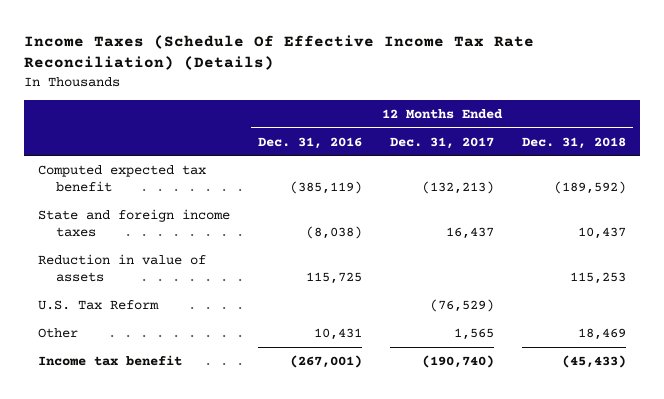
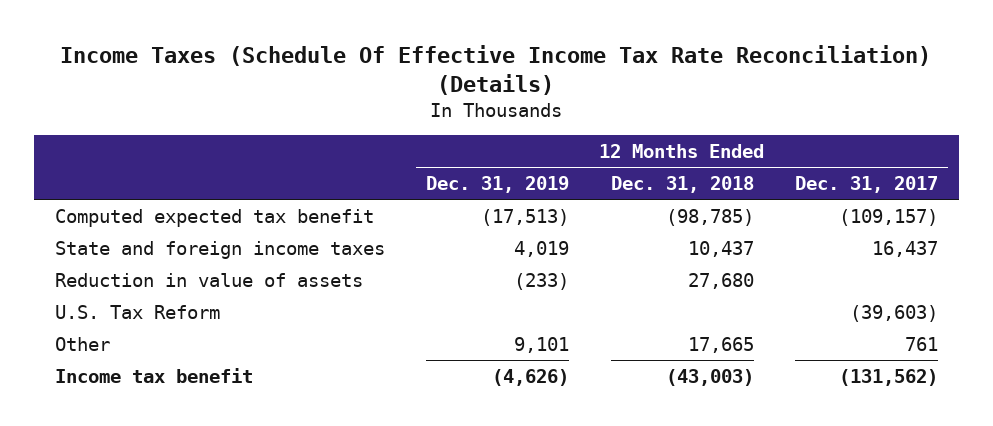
[257,136,362,149] Dec. 31, 2016 -> none
none -> [426,176,570,194] Dec. 31, 2019
[421,181,494,195] (132,213) -> [838,208,938,226] (109,157)
[553,181,626,195] (189,592) -> [665,208,754,226] (98,785)
[569,272,626,285] 115,253 -> [687,272,754,289] 27,680
[429,298,494,312] (76,529) -> [849,304,938,322] (39,603)
[453,327,494,340] 1,565 -> [904,336,938,351] 761
[577,327,626,340] 18,469 -> [687,336,754,353] 17,665
[421,354,494,368] (190,740) -> [838,368,938,386] (131,562)
[561,354,626,368] (45,433) -> [665,368,754,386] (43,003)

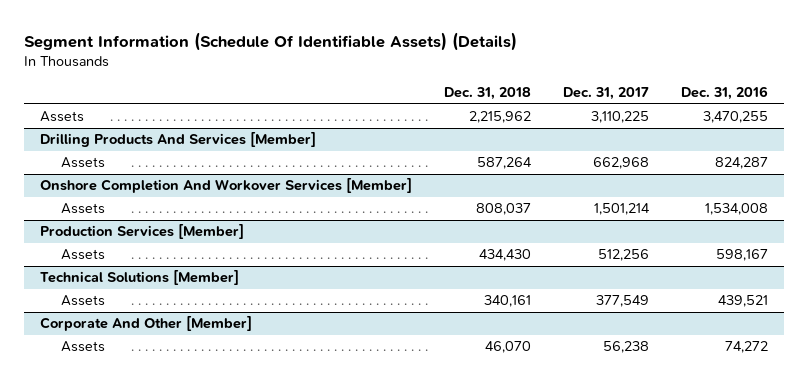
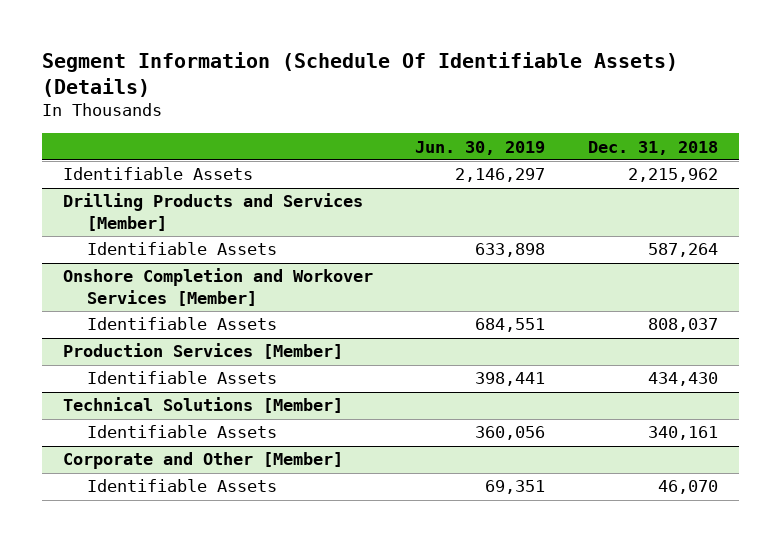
[563,86,650,100] Dec. 31, 2017 -> none
[681,85,769,100] Dec. 31, 2016 -> none
none -> [415,140,546,155] Jun. 30, 2019
[40,111,85,123] Assets -> [62,167,253,181] Identifiable Assets
[40,132,317,148] Drilling Products And Services [Member] -> [62,193,363,231] Drilling Products and Services [Member]
[61,157,106,169] Assets -> [87,242,278,256] Identifiable Assets
[40,178,413,194] Onshore Completion And Workover Services [Member] -> [62,268,373,306] Onshore Completion and Workover Services [Member]
[61,203,106,215] Assets -> [87,317,278,331] Identifiable Assets
[61,249,106,261] Assets -> [87,371,278,385] Identifiable Assets
[61,295,106,307] Assets -> [87,425,278,439] Identifiable Assets
[40,316,253,332] Corporate And Other [Member] -> [62,452,343,470] Corporate and Other [Member]
[61,341,106,353] Assets -> [87,479,278,493] Identifiable Assets

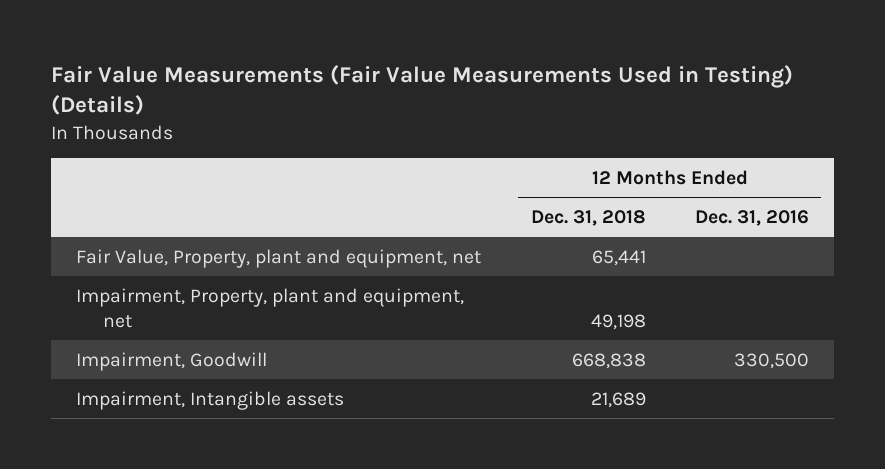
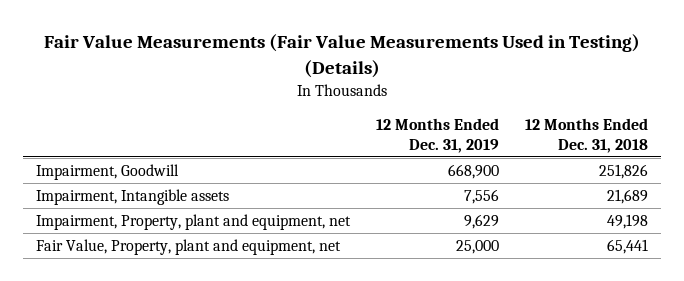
[694,210,809,227] Dec. 31, 2016 -> none
none -> [375,117,499,154] 12 Months Ended Dec. 31, 2019
[571,352,646,369] 668,838 -> [598,163,648,179] 251,826
[76,287,465,329] Impairment, Property, plant and equipment, net -> [36,213,352,230] Impairment, Property, plant and equipment, net
[76,248,482,268] Fair Value, Property, plant and equipment, net -> [36,238,342,255] Fair Value, Property, plant and equipment, net

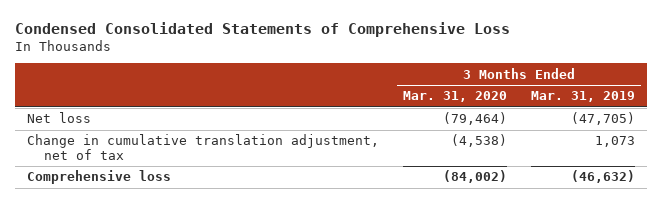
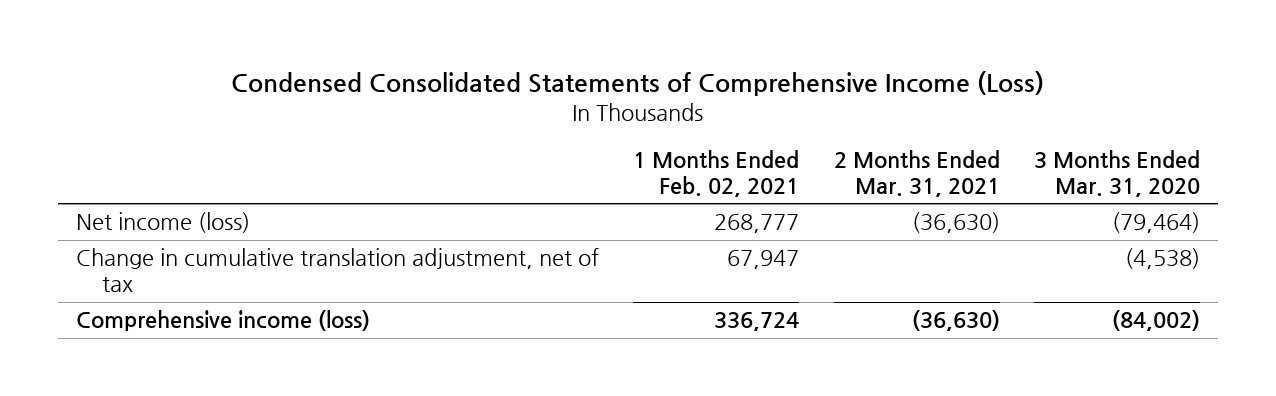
[14,21,510,37] Condensed Consolidated Statements of Comprehensive Loss -> [231,71,1045,97] Condensed Consolidated Statements of Comprehensive Income (Loss)
[531,91,636,103] Mar. 31, 2019 -> none
none -> [633,149,800,197] 1 Months Ended Feb. 02, 2021
none -> [833,149,1000,197] 2 Months Ended Mar. 31, 2021
[26,112,91,124] Net loss -> [75,212,250,234] Net income (loss)
[26,170,171,185] Comprehensive loss -> [75,310,370,332] Comprehensive income (loss)

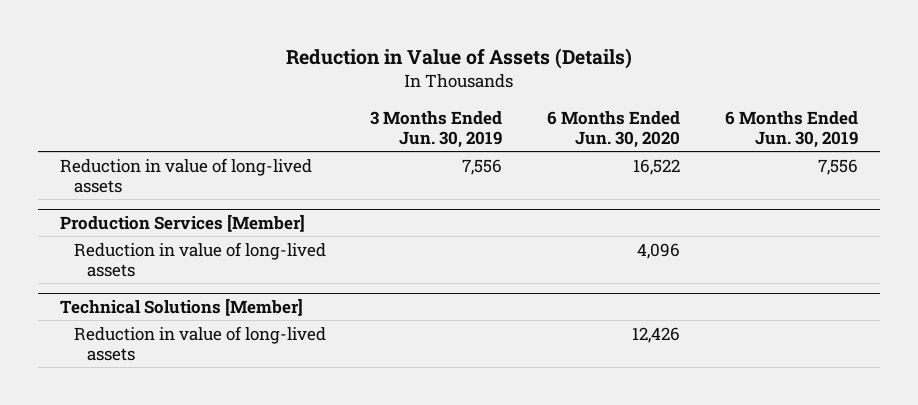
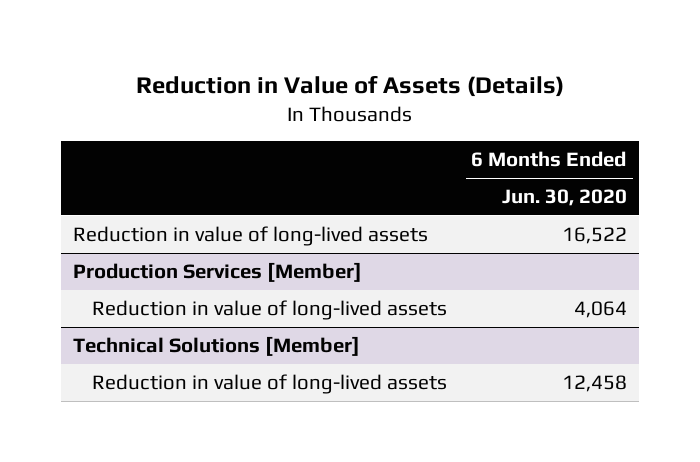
[370,110,503,148] 3 Months Ended Jun. 30, 2019 -> none
[724,110,858,148] 6 Months Ended Jun. 30, 2019 -> none
[636,242,680,259] 4,096 -> [573,301,627,319] 4,064
[631,326,680,343] 12,426 -> [561,375,627,393] 12,458

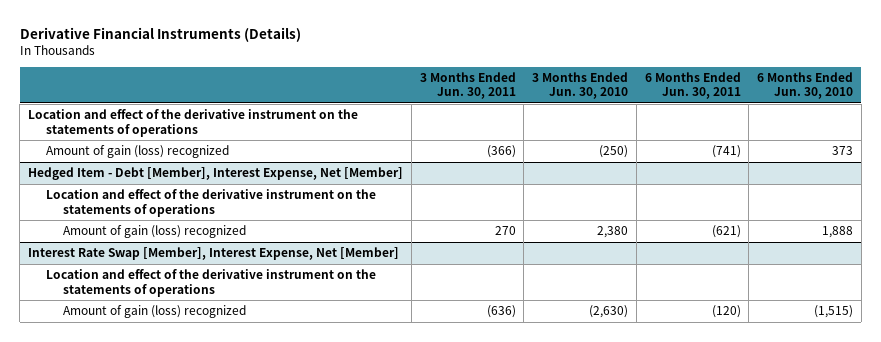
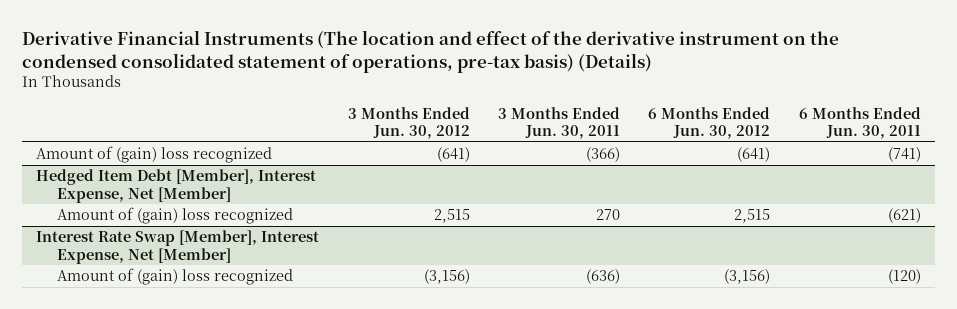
[19,26,301,42] Derivative Financial Instruments (Details) -> [21,29,839,73] Derivative Financial Instruments (The location and effect of the derivative instrument on the condensed consolidated statement of operations, pre-tax basis) (Details)
[532,71,629,100] 3 Months Ended Jun. 30, 2010 -> none
[757,71,854,100] 6 Months Ended Jun. 30, 2010 -> none
none -> [347,106,470,139] 3 Months Ended Jun. 30, 2012
none -> [648,106,771,139] 6 Months Ended Jun. 30, 2012
[28,109,359,137] Location and effect of the derivative instrument on the statements of operations -> none
[45,189,376,217] Location and effect of the derivative instrument on the statements of operations -> none
[45,145,229,159] Amount of gain (loss) recognized -> [36,146,273,164] Amount of (gain) loss recognized
[28,167,404,181] Hedged Item - Debt [Member], Interest Expense, Net [Member] -> [36,169,317,203] Hedged Item Debt [Member], Interest Expense, Net [Member]
[62,225,246,239] Amount of gain (loss) recognized -> [57,207,294,225] Amount of (gain) loss recognized
[45,269,376,297] Location and effect of the derivative instrument on the statements of operations -> none
[62,305,246,319] Amount of gain (loss) recognized -> [57,268,294,286] Amount of (gain) loss recognized

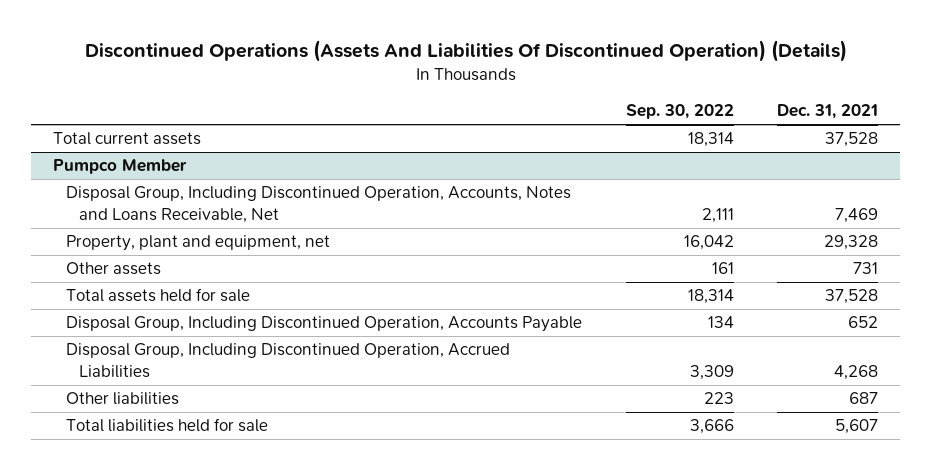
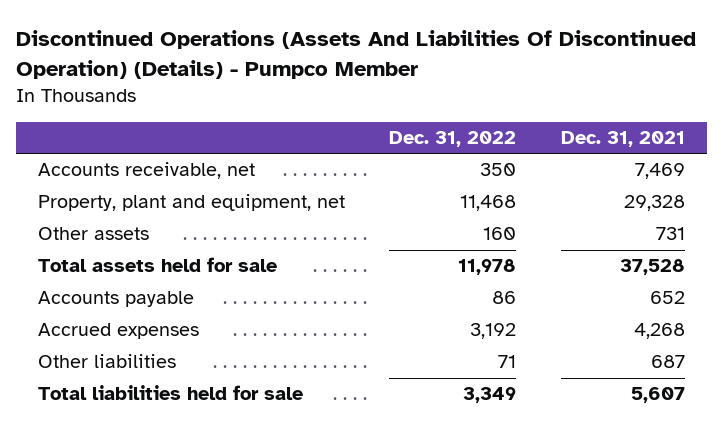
[84,40,847,63] Discontinued Operations (Assets And Liabilities Of Discontinued Operation) (Details) -> [16,30,697,80] Discontinued Operations (Assets And Liabilities Of Discontinued Operation) (Details) - Pumpco Member
[625,104,734,120] Sep. 30, 2022 -> none
none -> [389,130,517,147] Dec. 31, 2022
[53,132,202,146] Total current assets -> none
[53,159,188,175] Pumpco Member -> none
[66,186,572,224] Disposal Group, Including Discontinued Operation, Accounts, Notes and Loans Receivable, Net -> [38,162,256,180] Accounts receivable, net
[66,316,583,333] Disposal Group, Including Discontinued Operation, Accounts Payable -> [38,291,195,308] Accounts payable
[66,343,511,379] Disposal Group, Including Discontinued Operation, Accrued Liabilities -> [38,323,200,340] Accrued expenses

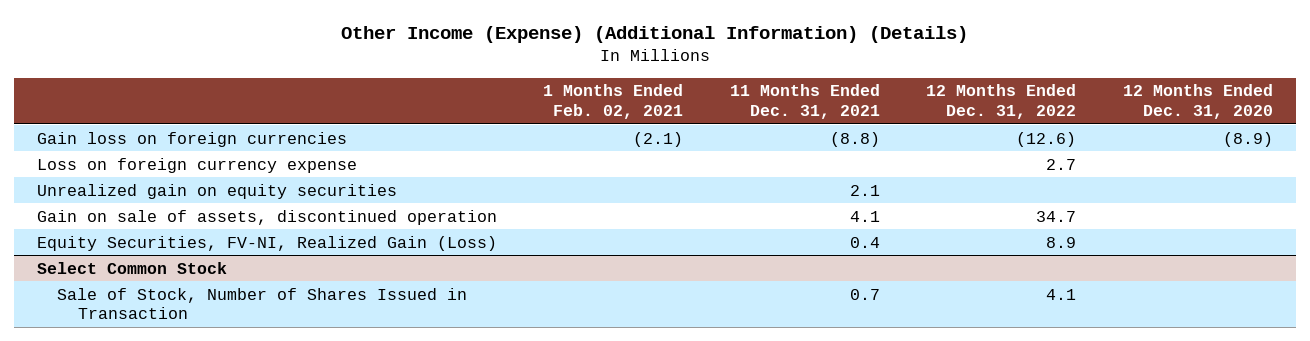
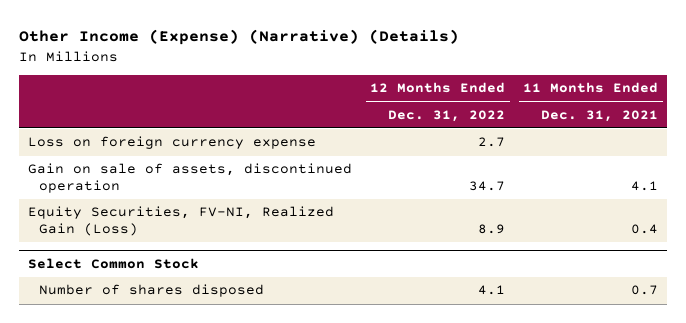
[340,26,968,44] Other Income (Expense) (Additional Information) (Details) -> [19,29,460,46] Other Income (Expense) (Narrative) (Details)
[543,84,684,120] 1 Months Ended Feb. 02, 2021 -> none
[1122,84,1273,120] 12 Months Ended Dec. 31, 2020 -> none
[36,131,347,147] Gain loss on foreign currencies -> none
[36,183,397,199] Unrealized gain on equity securities -> none
[57,287,468,320] Sale of Stock, Number of Shares Issued in Transaction -> [38,284,264,298] Number of shares disposed

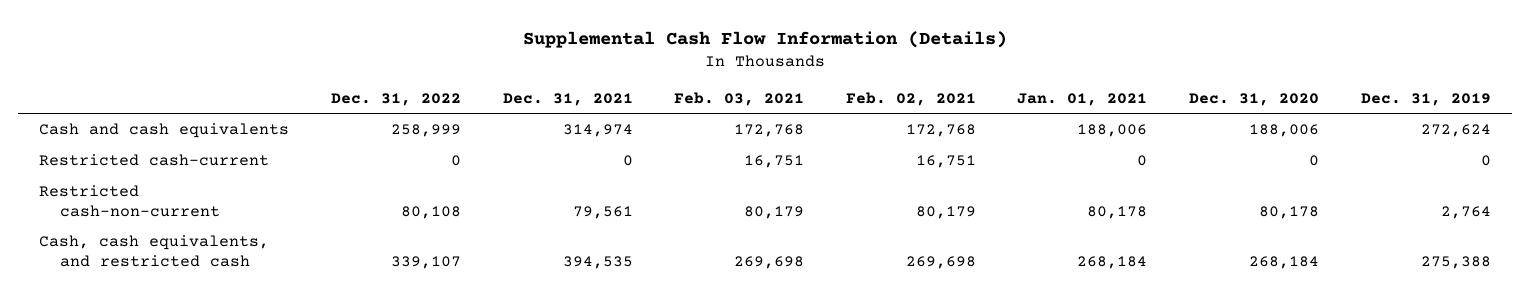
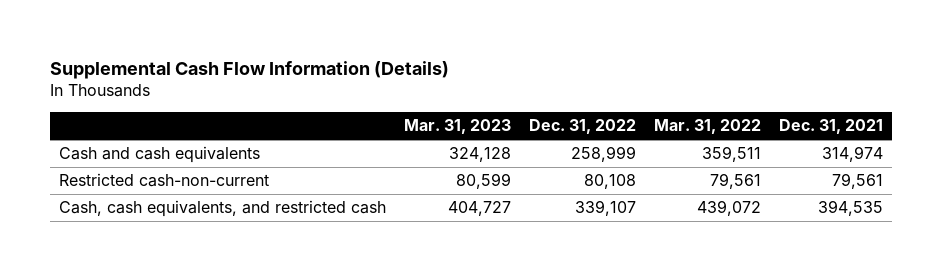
[674,91,805,106] Feb. 03, 2021 -> none
[845,91,976,106] Feb. 02, 2021 -> none
[1017,92,1148,106] Jan. 01, 2021 -> none
[1189,92,1320,106] Dec. 31, 2020 -> none
[1360,92,1491,106] Dec. 31, 2019 -> none
none -> [404,119,512,135] Mar. 31, 2023
none -> [654,119,762,135] Mar. 31, 2022
[39,154,270,167] Restricted cash-current -> none

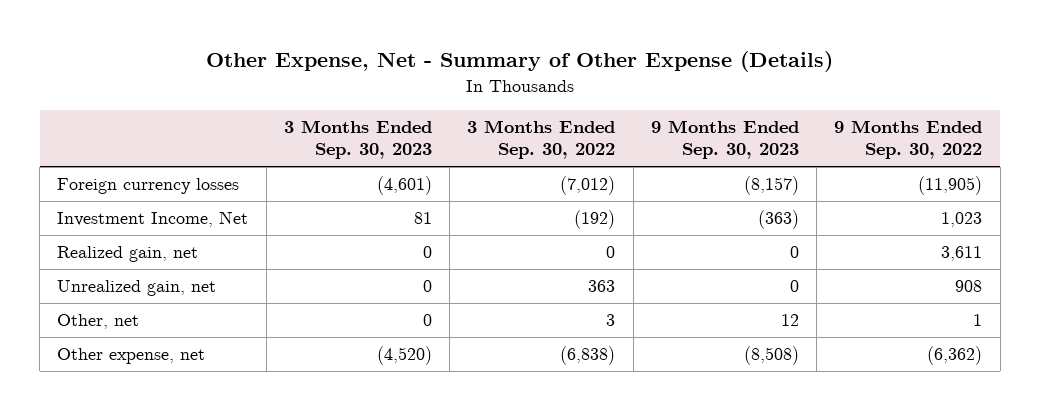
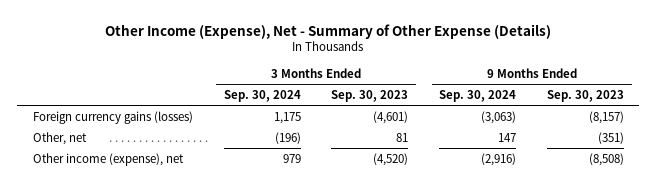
[205,51,833,73] Other Expense, Net - Summary of Other Expense (Details) -> [105,23,552,39] Other Income (Expense), Net - Summary of Other Expense (Details)
[467,119,616,160] 3 Months Ended Sep. 30, 2022 -> none
[834,119,983,160] 9 Months Ended Sep. 30, 2022 -> none
none -> [223,89,301,102] Sep. 30, 2024
none -> [439,89,517,102] Sep. 30, 2024
[57,211,249,228] Investment Income, Net -> none
[57,246,199,263] Realized gain, net -> none
[57,280,217,297] Unrealized gain, net -> none
[57,178,240,195] Foreign currency losses -> [32,110,193,124] Foreign currency gains (losses)
[422,314,432,327] 0 -> [396,132,409,142] 81
[780,314,799,327] 12 -> [597,131,624,144] (351)
[57,348,206,365] Other expense, net -> [32,152,184,166] Other income (expense), net

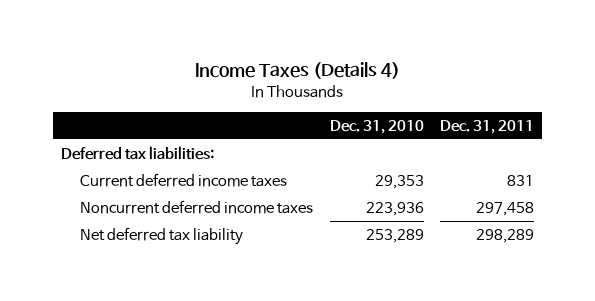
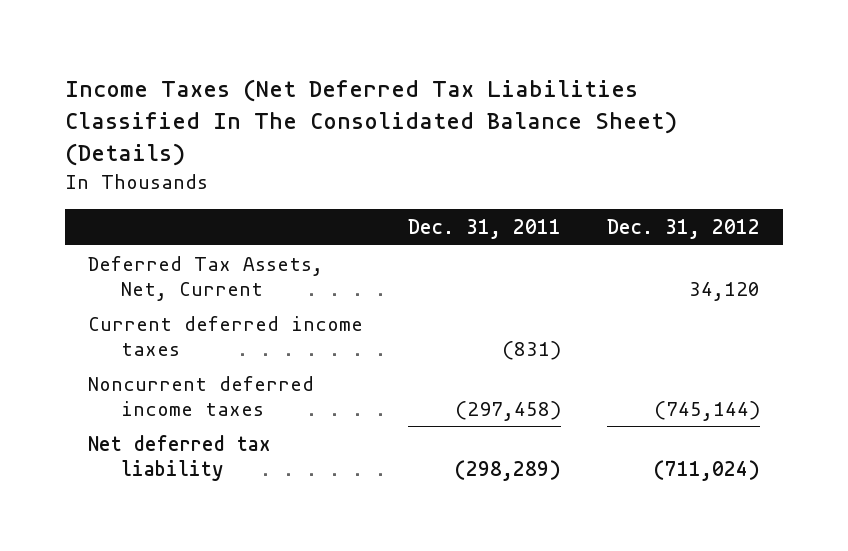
[195,62,401,80] Income Taxes (Details 4) -> [64,78,677,166] Income Taxes (Net Deferred Tax Liabilities Classified In The Consolidated Balance Sheet) (Details)
[329,119,424,134] Dec. 31, 2010 -> none
none -> [607,219,761,240] Dec. 31, 2012
[60,146,214,161] Deferred tax liabilities: -> none
none -> [87,255,323,301] Deferred Tax Assets, Net, Current
[506,175,534,187] 831 -> [502,340,562,360] (831)
[475,202,534,217] 297,458 -> [455,400,562,421] (297,458)
[475,229,534,244] 298,289 -> [455,459,562,481] (298,289)

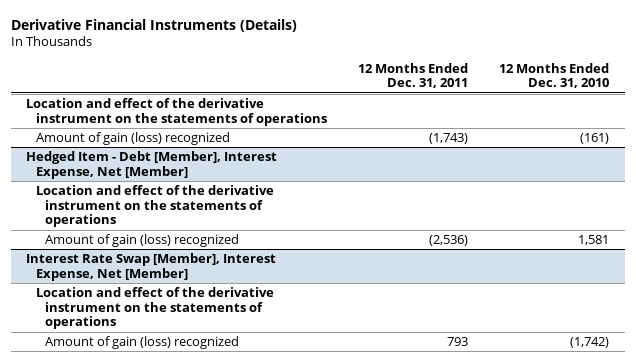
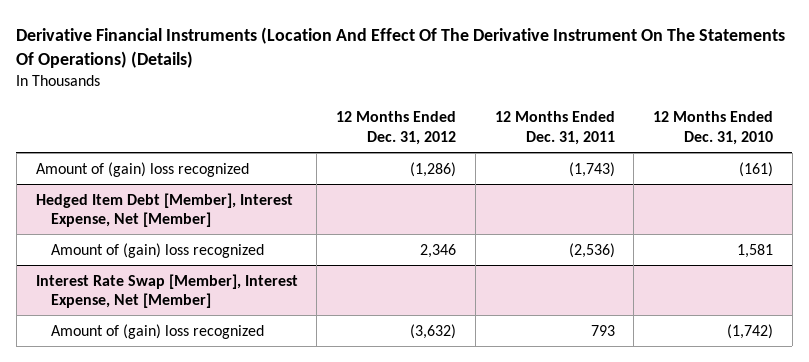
[10,18,297,32] Derivative Financial Instruments (Details) -> [16,26,786,69] Derivative Financial Instruments (Location And Effect Of The Derivative Instrument On The Statements Of Operations) (Details)
none -> [336,111,457,145] 12 Months Ended Dec. 31, 2012
[26,98,327,126] Location and effect of the derivative instrument on the statements of operations -> none
[35,185,274,228] Location and effect of the derivative instrument on the statements of operations -> none
[35,132,230,146] Amount of gain (loss) recognized -> [35,161,249,177] Amount of (gain) loss recognized
[26,151,278,179] Hedged Item - Debt [Member], Interest Expense, Net [Member] -> [35,192,293,227] Hedged Item Debt [Member], Interest Expense, Net [Member]
[45,234,240,248] Amount of gain (loss) recognized -> [51,242,265,258] Amount of (gain) loss recognized
[35,287,274,330] Location and effect of the derivative instrument on the statements of operations -> none
[45,336,240,350] Amount of gain (loss) recognized -> [51,323,265,339] Amount of (gain) loss recognized

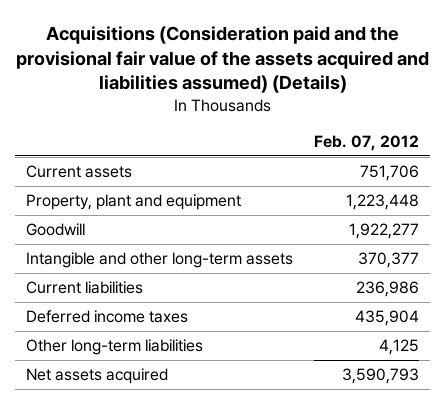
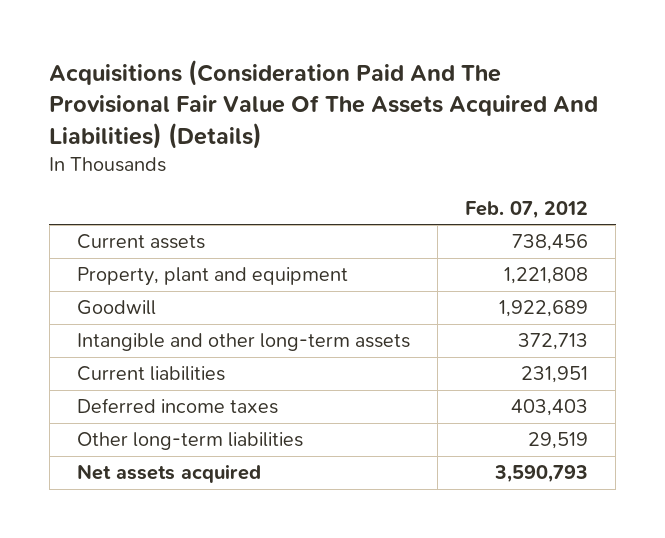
[15,26,429,94] Acquisitions (Consideration paid and the provisional fair value of the assets acquired and liabilities assumed) (Details) -> [49,59,599,149] Acquisitions (Consideration Paid And The Provisional Fair Value Of The Assets Acquired And Liabilities) (Details)
[360,165,420,182] 751,706 -> [512,234,589,252] 738,456
[346,194,420,211] 1,223,448 -> [504,267,589,285] 1,221,808
[349,223,420,240] 1,922,277 -> [499,300,589,318] 1,922,689
[358,252,420,269] 370,377 -> [518,333,589,351] 372,713
[356,281,420,298] 236,986 -> [521,366,589,384] 231,951
[355,310,420,327] 435,904 -> [511,399,589,417] 403,403
[379,339,420,356] 4,125 -> [528,432,589,450] 29,519

